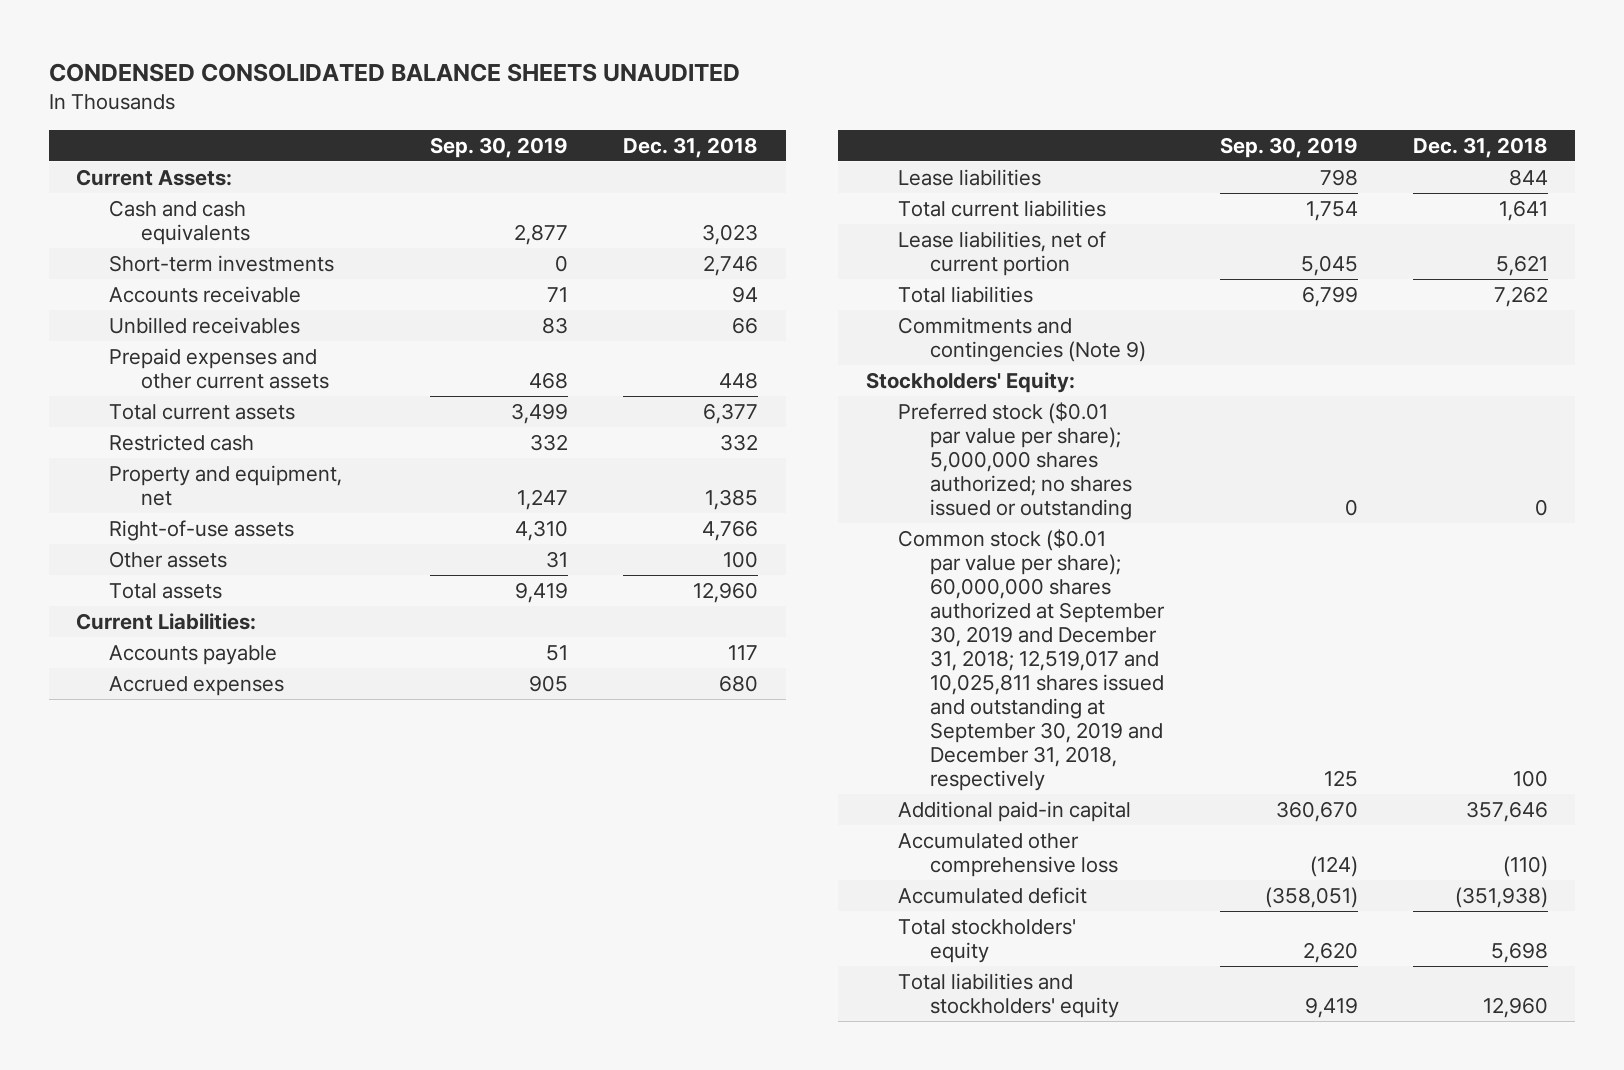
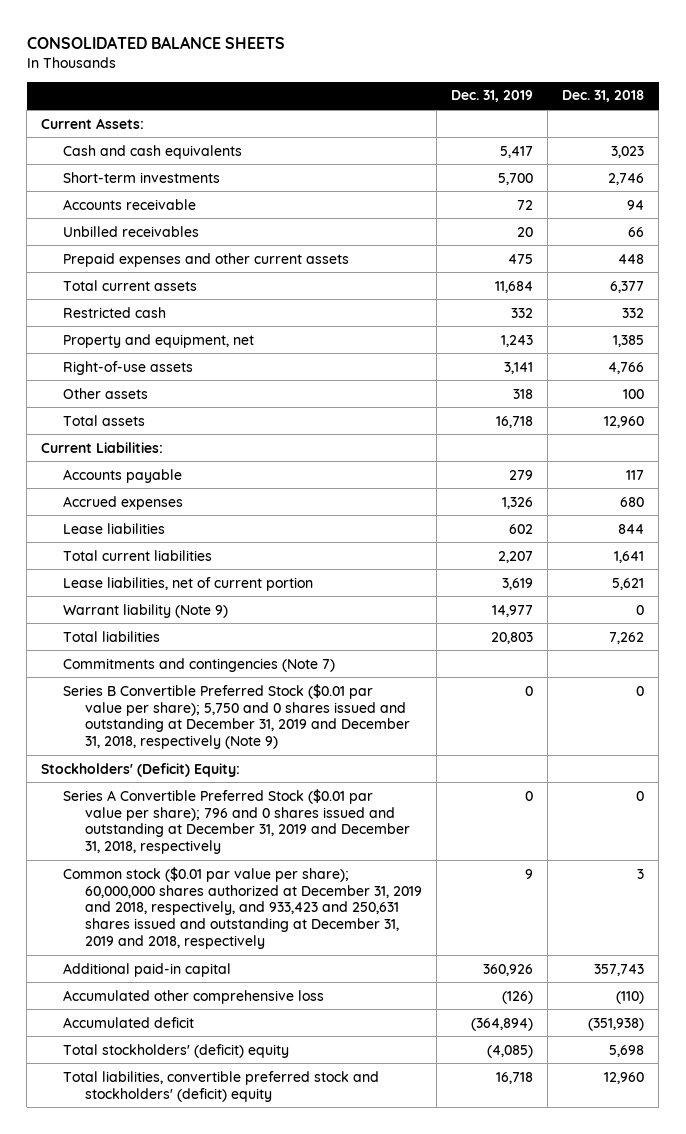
[48,63,740,83] CONDENSED CONSOLIDATED BALANCE SHEETS UNAUDITED -> [26,35,285,49] CONSOLIDATED BALANCE SHEETS
[430,136,569,158] Sep. 30, 2019 -> none
none -> [451,90,534,103] Dec. 31, 2019
none -> [63,603,229,618] Warrant liability (Note 9)
[898,316,1147,362] Commitments and contingencies (Note 9) -> [63,657,336,672] Commitments and contingencies (Note 7)
none -> [63,683,411,750] Series B Convertible Preferred Stock ($0.01 par value per share); 5,750 and 0 shares issued and outstanding at December 31, 2019 and December 31, 2018, respectively (Note 9)
[865,371,1075,393] Stockholders' Equity: -> [41,762,241,777] Stockholders' (Deficit) Equity:
[898,401,1133,520] Preferred stock ($0.01 par value per share); 5,000,000 shares authorized; no shares issued or outstanding -> [63,788,411,855] Series A Convertible Preferred Stock ($0.01 par value per share); 796 and 0 shares issued and outstanding at December 31, 2019 and December 31, 2018, respectively
[898,528,1166,791] Common stock ($0.01 par value per share); 60,000,000 shares authorized at September 30, 2019 and December 31, 2018; 12,519,017 and 10,025,811 shares issued and outstanding at September 30, 2019 and December 31, 2018, respectively -> [63,866,423,950] Common stock ($0.01 par value per share); 60,000,000 shares authorized at December 31, 2019 and 2018, respectively, and 933,423 and 250,631 shares issued and outstanding at December 31, 2019 and 2018, respectively
[1512,769,1548,787] 100 -> [637,868,645,879] 3
[1465,800,1548,822] 357,646 -> [594,963,645,976] 357,743
[898,918,1077,963] Total stockholders' equity -> [63,1043,290,1058] Total stockholders' (deficit) equity
[898,972,1120,1018] Total liabilities and stockholders' equity -> [63,1070,380,1102] Total liabilities, convertible preferred stock and stockholders' (deficit) equity

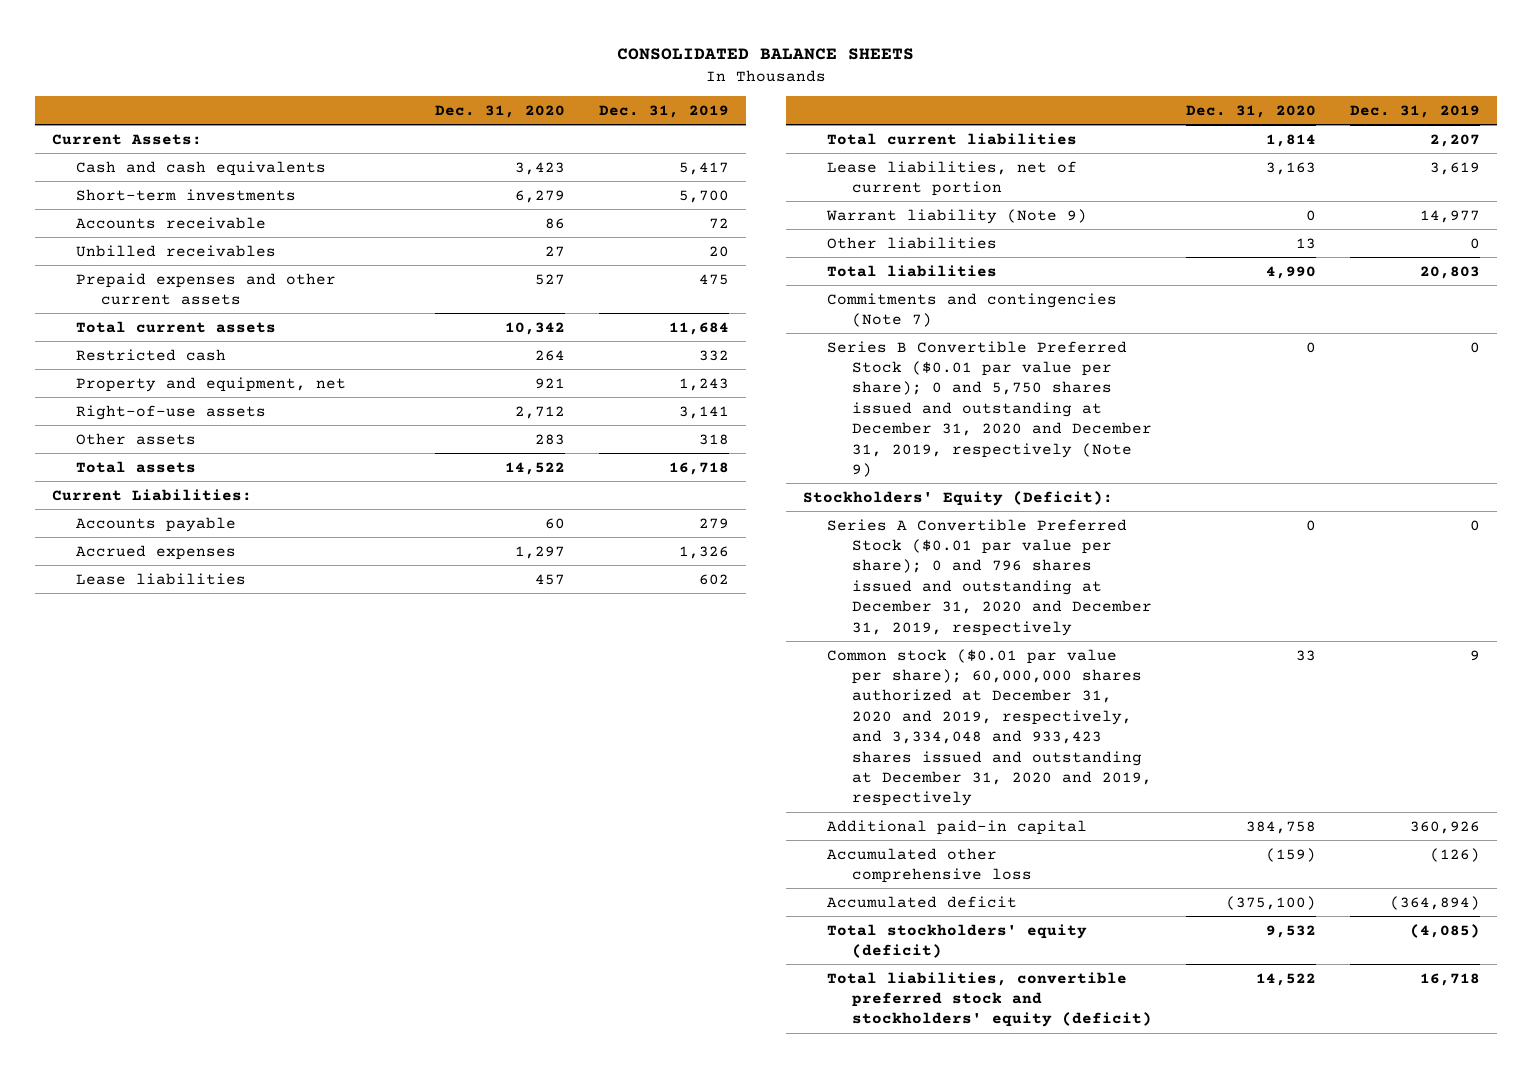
[562,90,645,103] Dec. 31, 2018 -> none
none -> [434,104,565,118] Dec. 31, 2020
none -> [827,236,998,249] Other liabilities
[63,683,411,750] Series B Convertible Preferred Stock ($0.01 par value per share); 5,750 and 0 shares issued and outstanding at December 31, 2019 and December 31, 2018, respectively (Note 9) -> [827,340,1152,478] Series B Convertible Preferred Stock ($0.01 par value per share); 0 and 5,750 shares issued and outstanding at December 31, 2020 and December 31, 2019, respectively (Note 9)
[41,762,241,777] Stockholders' (Deficit) Equity: -> [802,490,1113,506] Stockholders' Equity (Deficit):
[63,788,411,855] Series A Convertible Preferred Stock ($0.01 par value per share); 796 and 0 shares issued and outstanding at December 31, 2019 and December 31, 2018, respectively -> [827,518,1152,636] Series A Convertible Preferred Stock ($0.01 par value per share); 0 and 796 shares issued and outstanding at December 31, 2020 and December 31, 2019, respectively
[63,866,423,950] Common stock ($0.01 par value per share); 60,000,000 shares authorized at December 31, 2019 and 2018, respectively, and 933,423 and 250,631 shares issued and outstanding at December 31, 2019 and 2018, respectively -> [827,648,1152,807] Common stock ($0.01 par value per share); 60,000,000 shares authorized at December 31, 2020 and 2019, respectively, and 3,334,048 and 933,423 shares issued and outstanding at December 31, 2020 and 2019, respectively
[63,1043,290,1058] Total stockholders' (deficit) equity -> [827,923,1088,958] Total stockholders' equity (deficit)
[63,1070,380,1102] Total liabilities, convertible preferred stock and stockholders' (deficit) equity -> [827,971,1152,1028] Total liabilities, convertible preferred stock and stockholders' equity (deficit)

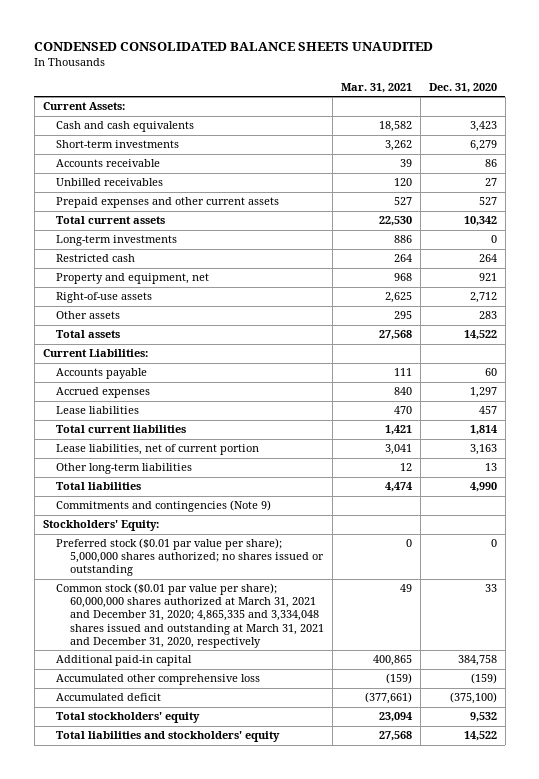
[616,48,914,61] CONSOLIDATED BALANCE SHEETS -> [34,42,434,52] CONDENSED CONSOLIDATED BALANCE SHEETS UNAUDITED
[599,104,730,118] Dec. 31, 2019 -> none
none -> [341,82,413,93] Mar. 31, 2021
none -> [56,235,178,247] Long-term investments
[826,208,1088,224] Warrant liability (Note 9) -> none
[827,236,998,249] Other liabilities -> [56,463,193,475] Other long-term liabilities
[827,340,1152,478] Series B Convertible Preferred Stock ($0.01 par value per share); 0 and 5,750 shares issued and outstanding at December 31, 2020 and December 31, 2019, respectively (Note 9) -> none
[827,292,1118,327] Commitments and contingencies (Note 7) -> [56,500,272,513] Commitments and contingencies (Note 9)
[802,490,1113,506] Stockholders' Equity (Deficit): -> [42,520,159,532] Stockholders' Equity:
[827,518,1152,636] Series A Convertible Preferred Stock ($0.01 par value per share); 0 and 796 shares issued and outstanding at December 31, 2020 and December 31, 2019, respectively -> [56,538,325,577] Preferred stock ($0.01 par value per share); 5,000,000 shares authorized; no shares issued or outstanding
[827,648,1152,807] Common stock ($0.01 par value per share); 60,000,000 shares authorized at December 31, 2020 and 2019, respectively, and 3,334,048 and 933,423 shares issued and outstanding at December 31, 2020 and 2019, respectively -> [56,583,325,648] Common stock ($0.01 par value per share); 60,000,000 shares authorized at March 31, 2021 and December 31, 2020; 4,865,335 and 3,334,048 shares issued and outstanding at March 31, 2021 and December 31, 2020, respectively
[827,923,1088,958] Total stockholders' equity (deficit) -> [56,712,201,724] Total stockholders' equity
[827,971,1152,1028] Total liabilities, convertible preferred stock and stockholders' equity (deficit) -> [56,731,281,743] Total liabilities and stockholders' equity

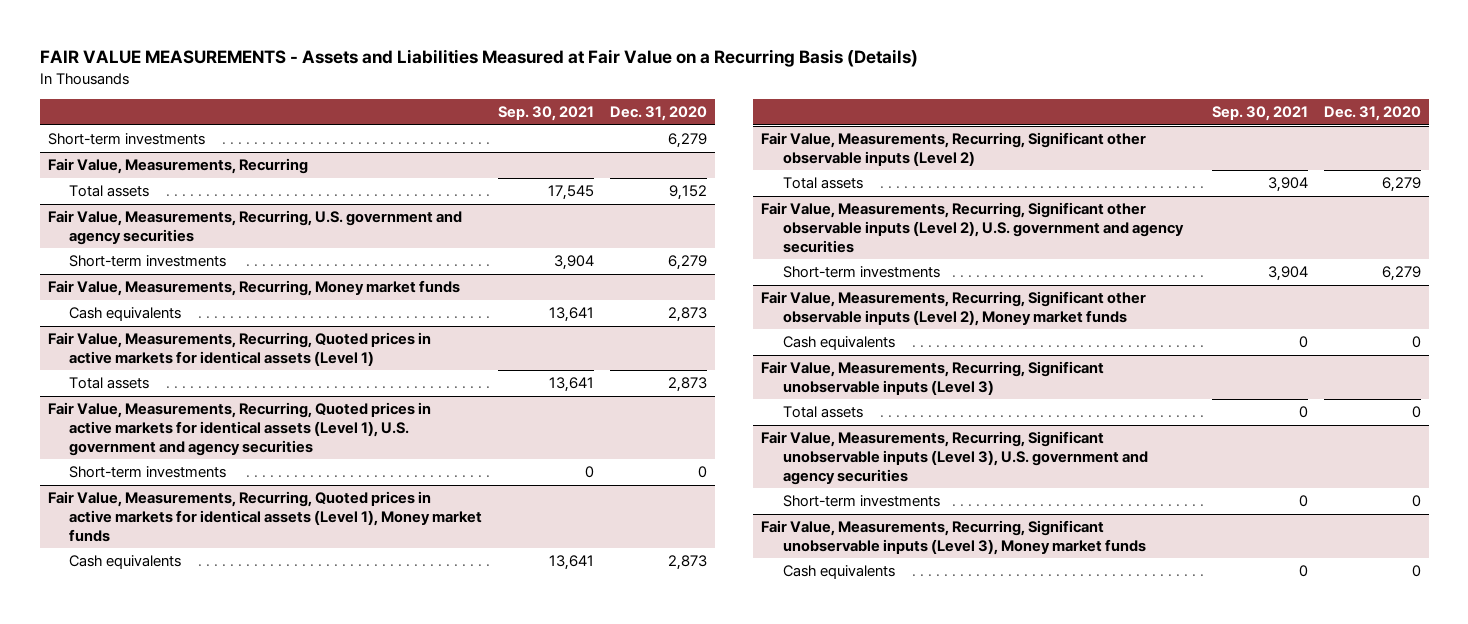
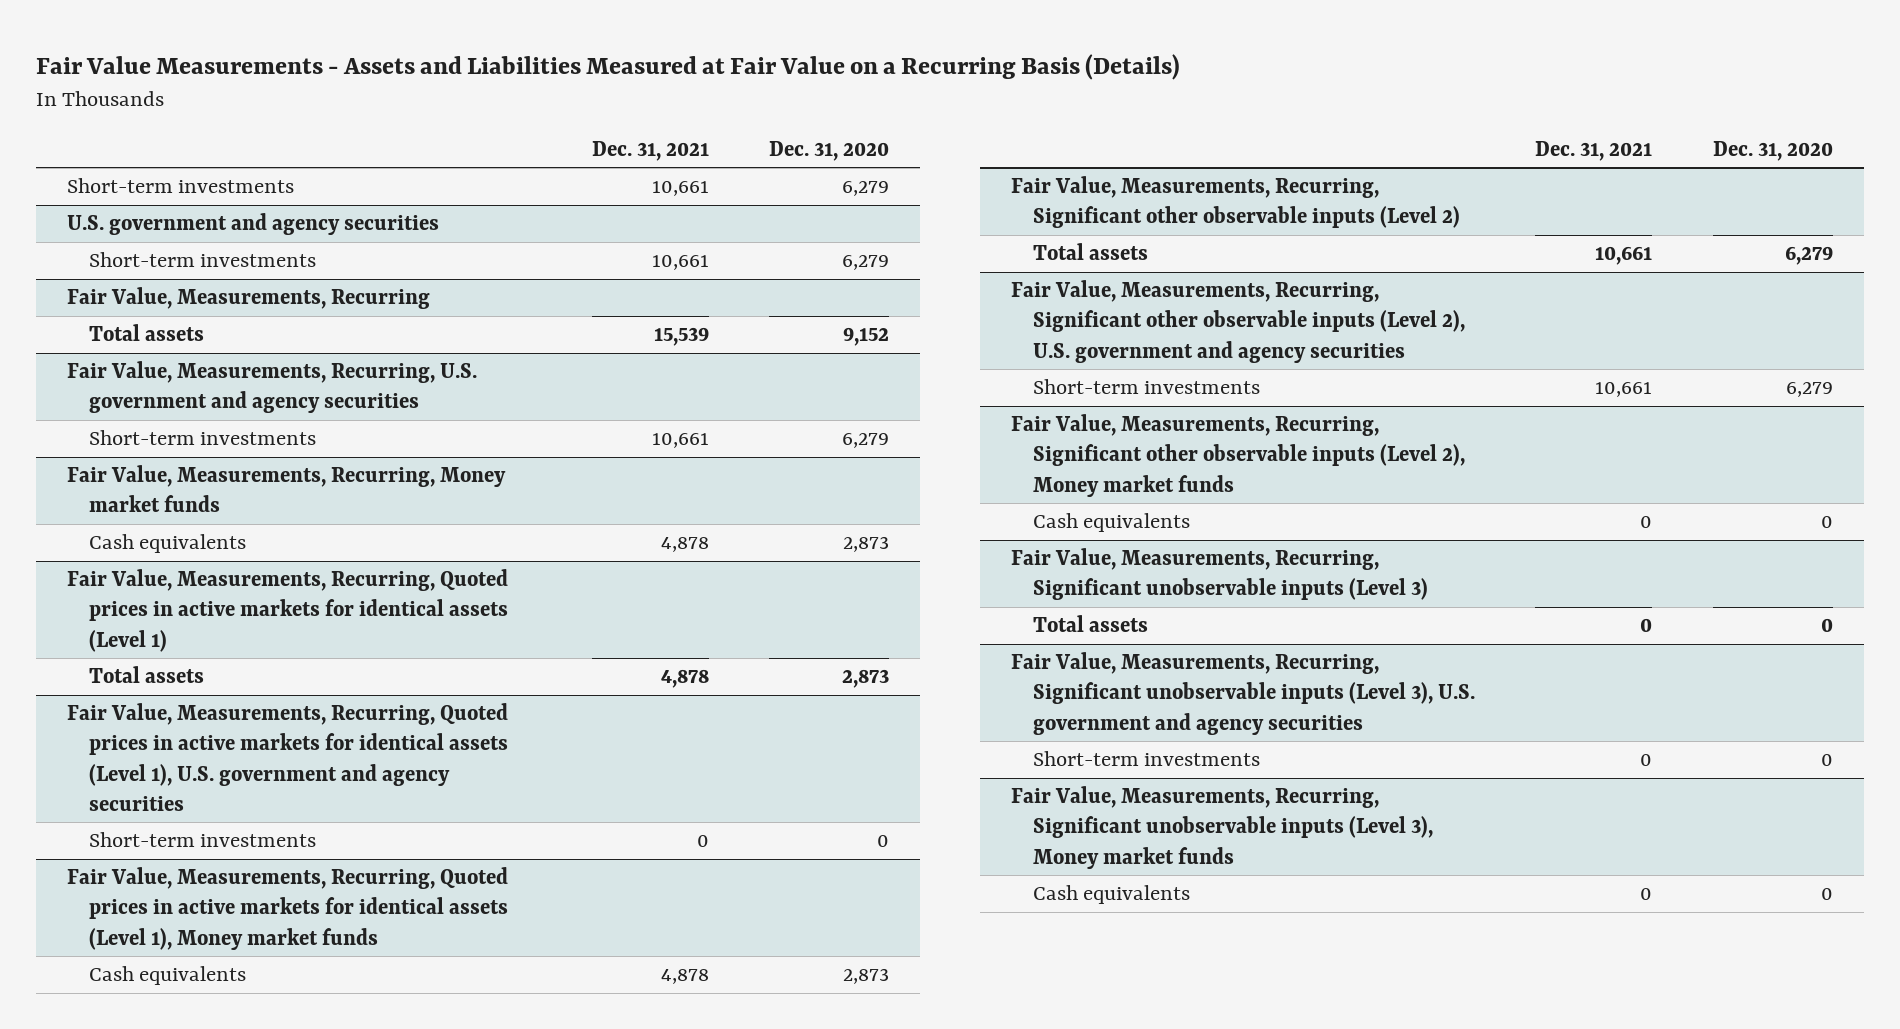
[39,49,918,68] FAIR VALUE MEASUREMENTS - Assets and Liabilities Measured at Fair Value on a Recurring Basis (Details) -> [36,53,1181,80] Fair Value Measurements - Assets and Liabilities Measured at Fair Value on a Recurring Basis (Details)
[498,106,595,122] Sep. 30, 2021 -> none
none -> [591,140,709,161] Dec. 31, 2021
none -> [66,213,439,236] U.S. government and agency securities
none -> [88,252,316,268] Short-term investments

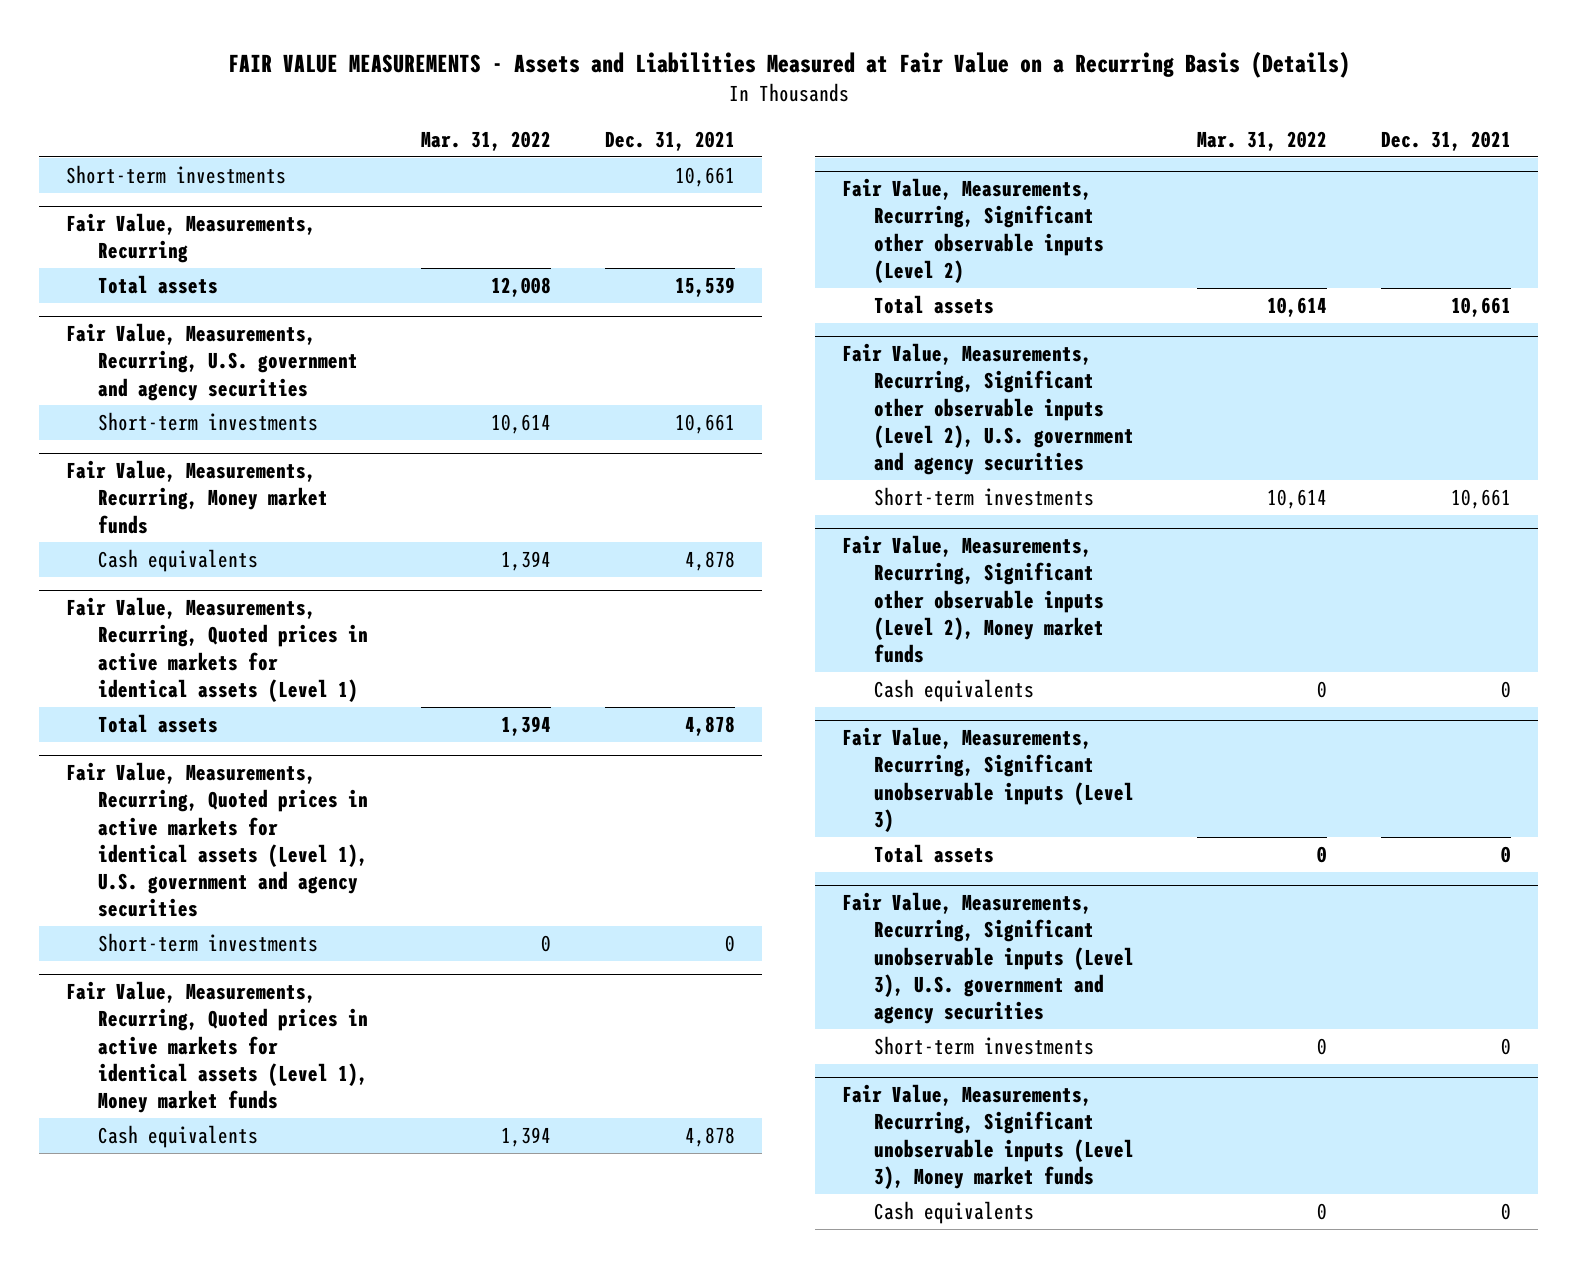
[36,53,1181,80] Fair Value Measurements - Assets and Liabilities Measured at Fair Value on a Recurring Basis (Details) -> [227,51,1350,79] FAIR VALUE MEASUREMENTS - Assets and Liabilities Measured at Fair Value on a Recurring Basis (Details)
[769,140,890,161] Dec. 31, 2020 -> none
none -> [421,131,552,152] Mar. 31, 2022
[66,213,439,236] U.S. government and agency securities -> none
[88,252,316,268] Short-term investments -> none

